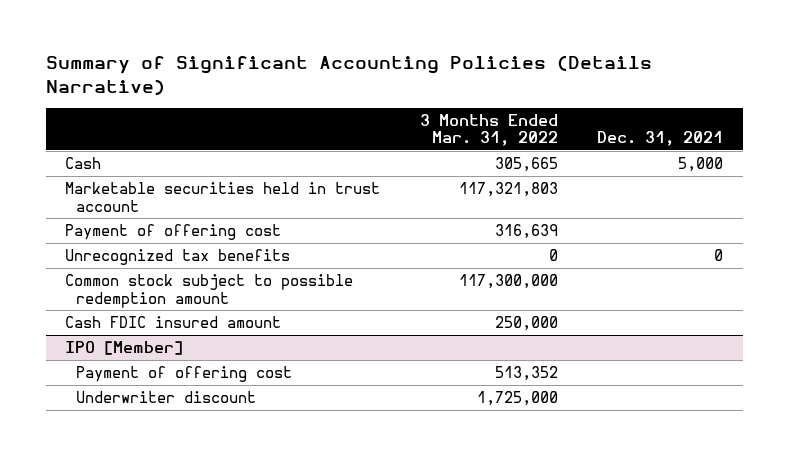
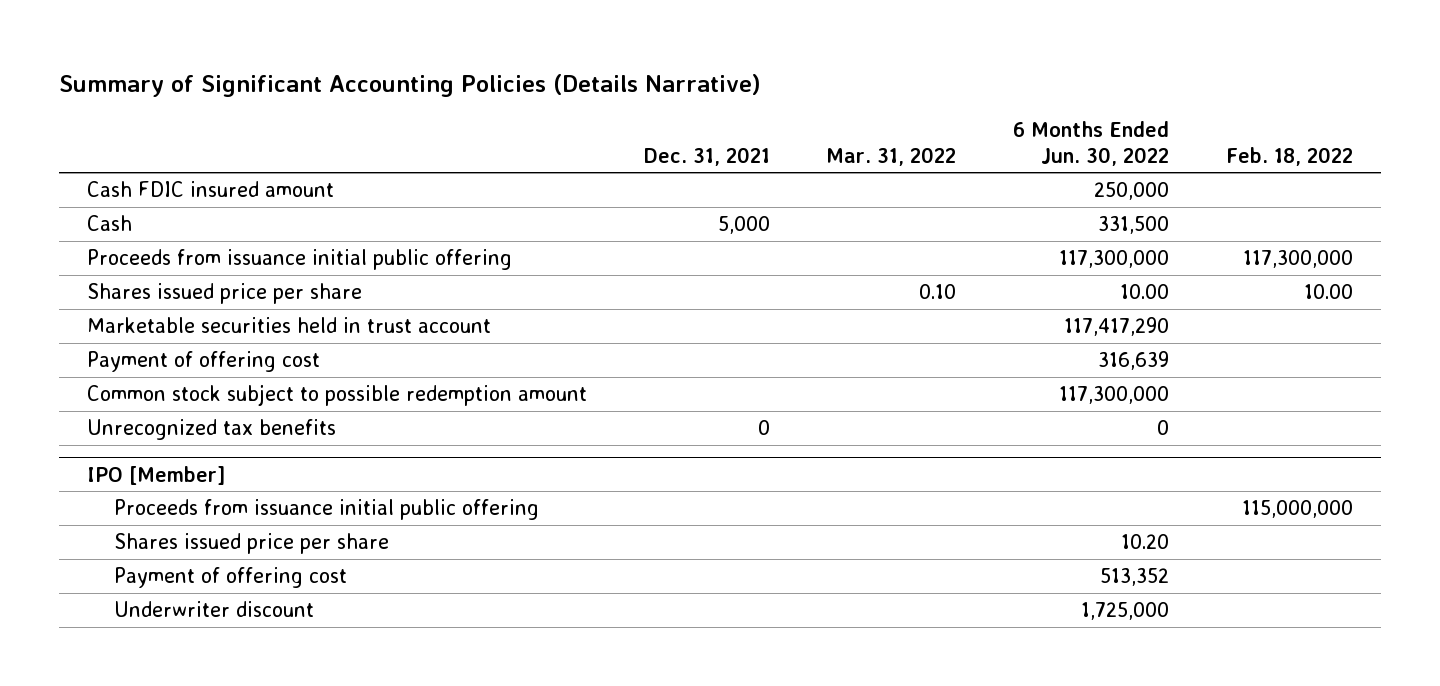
[419,113,558,147] 3 Months Ended Mar. 31, 2022 -> none
none -> [826,146,957,166] Mar. 31, 2022
none -> [1013,121,1170,166] 6 Months Ended Jun. 30, 2022
none -> [1225,146,1353,166] Feb. 18, 2022
[65,316,282,329] Cash FDIC insured amount -> [87,181,335,198] Cash FDIC insured amount
none -> [87,249,513,271] Proceeds from issuance initial public offering
none -> [87,283,363,305] Shares issued price per share
[65,249,291,266] Unrecognized tax benefits -> [87,419,337,441] Unrecognized tax benefits
none -> [113,499,539,521] Proceeds from issuance initial public offering
none -> [113,533,389,555] Shares issued price per share

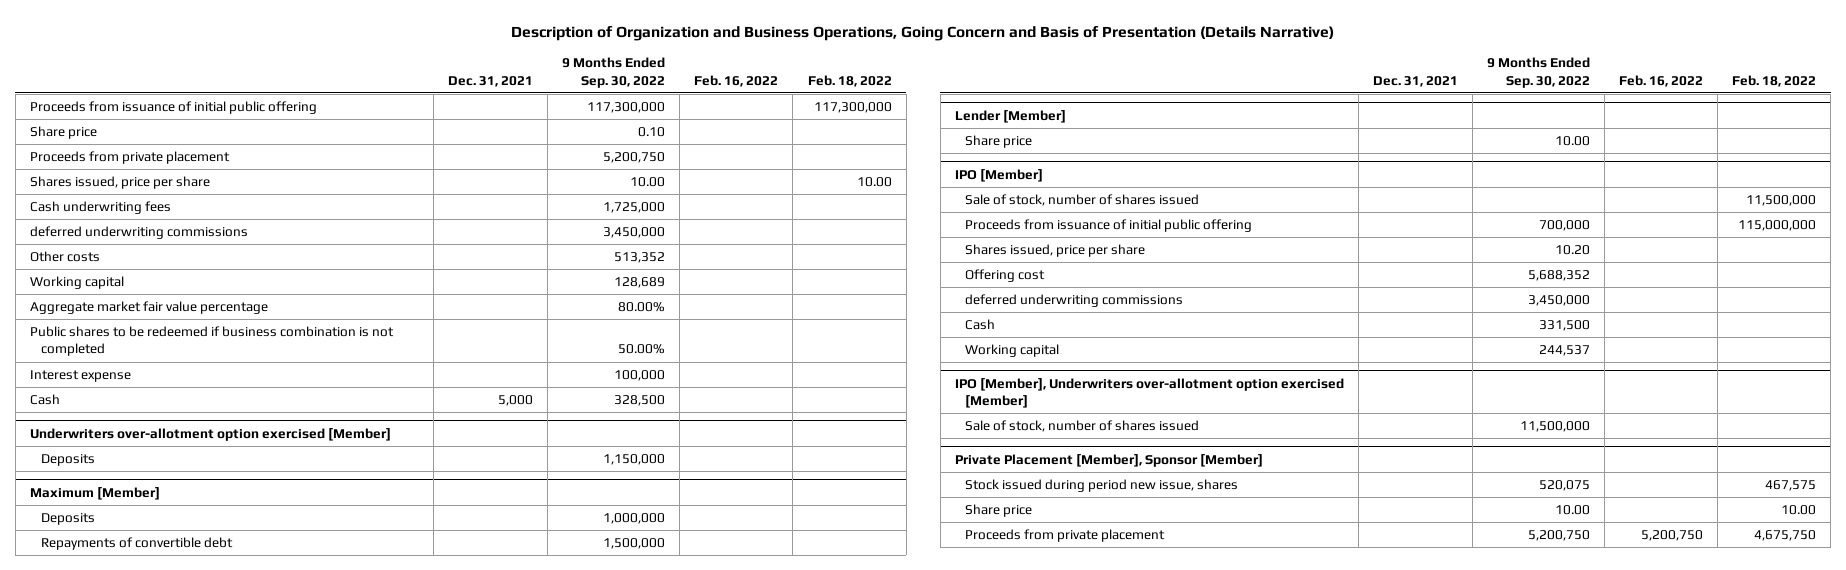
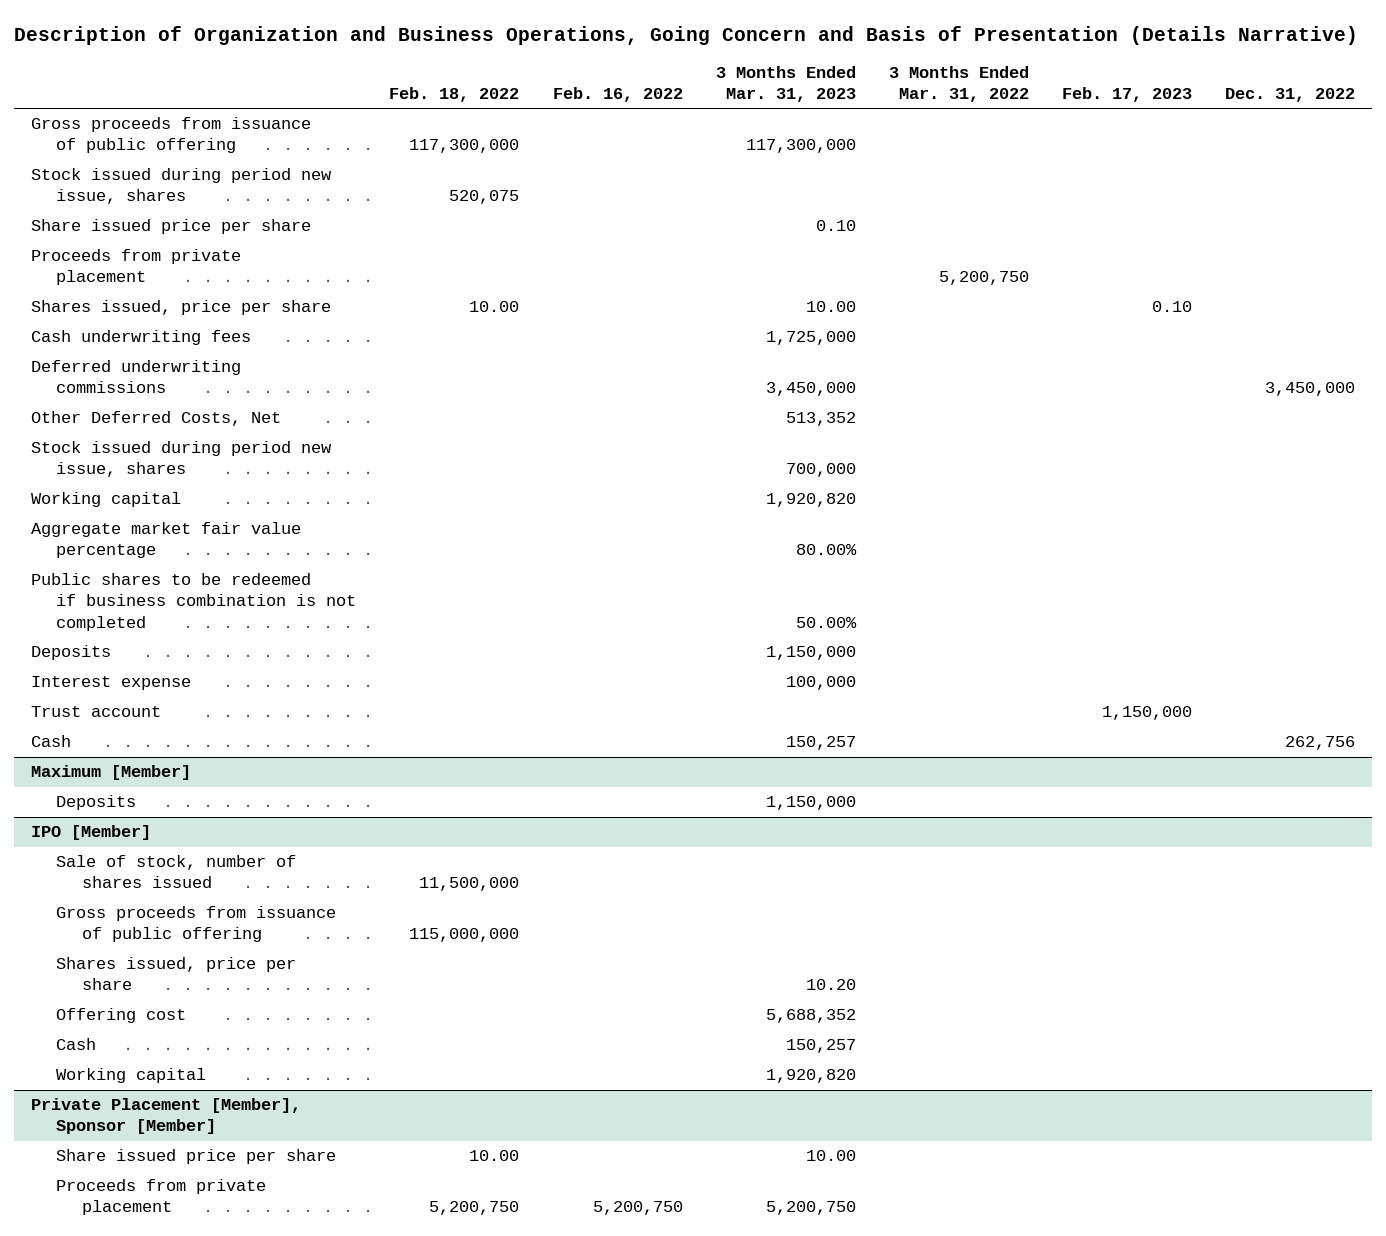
[448,75,534,87] Dec. 31, 2021 -> none
[562,57,666,88] 9 Months Ended Sep. 30, 2022 -> none
none -> [715,66,856,103] 3 Months Ended Mar. 31, 2023
none -> [888,66,1029,103] 3 Months Ended Mar. 31, 2022
none -> [1061,87,1192,103] Feb. 17, 2023
none -> [1224,88,1355,103] Dec. 31, 2022
[29,100,317,114] Proceeds from issuance of initial public offering -> [30,117,311,154] Gross proceeds from issuance of public offering
none -> [30,168,332,205] Stock issued during period new issue, shares
[29,125,97,139] Share price -> [30,219,311,235] Share issued price per share
[29,225,248,239] deferred underwriting commissions -> [30,360,241,394] Deferred underwriting commissions
[29,250,100,262] Other costs -> [30,411,281,427] Other Deferred Costs, Net
none -> [30,441,332,478] Stock issued during period new issue, shares
none -> [30,645,111,661] Deposits
none -> [30,706,161,718] Trust account
[29,427,391,441] Underwriters over-allotment option exercised [Member] -> none
[40,453,95,466] Deposits -> none
[40,536,233,550] Repayments of convertible debt -> none
[954,109,1066,123] Lender [Member] -> none
[965,134,1033,148] Share price -> none
[965,218,1253,232] Proceeds from issuance of initial public offering -> [56,906,337,943] Gross proceeds from issuance of public offering
[965,293,1184,307] deferred underwriting commissions -> none
[954,377,1344,409] IPO [Member], Underwriters over-allotment option exercised [Member] -> none
[965,419,1200,432] Sale of stock, number of shares issued -> none
[965,478,1239,492] Stock issued during period new issue, shares -> none
[965,503,1033,517] Share price -> [56,1149,337,1165] Share issued price per share
[1754,529,1817,541] 4,675,750 -> [429,1201,520,1216] 5,200,750

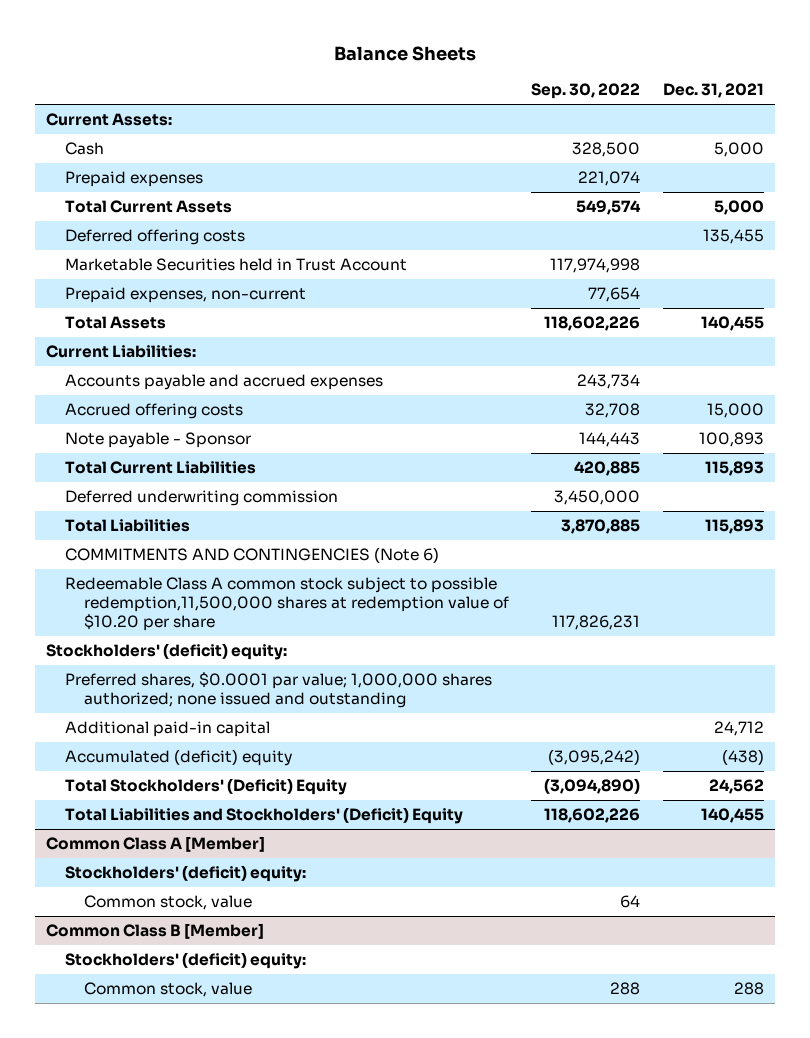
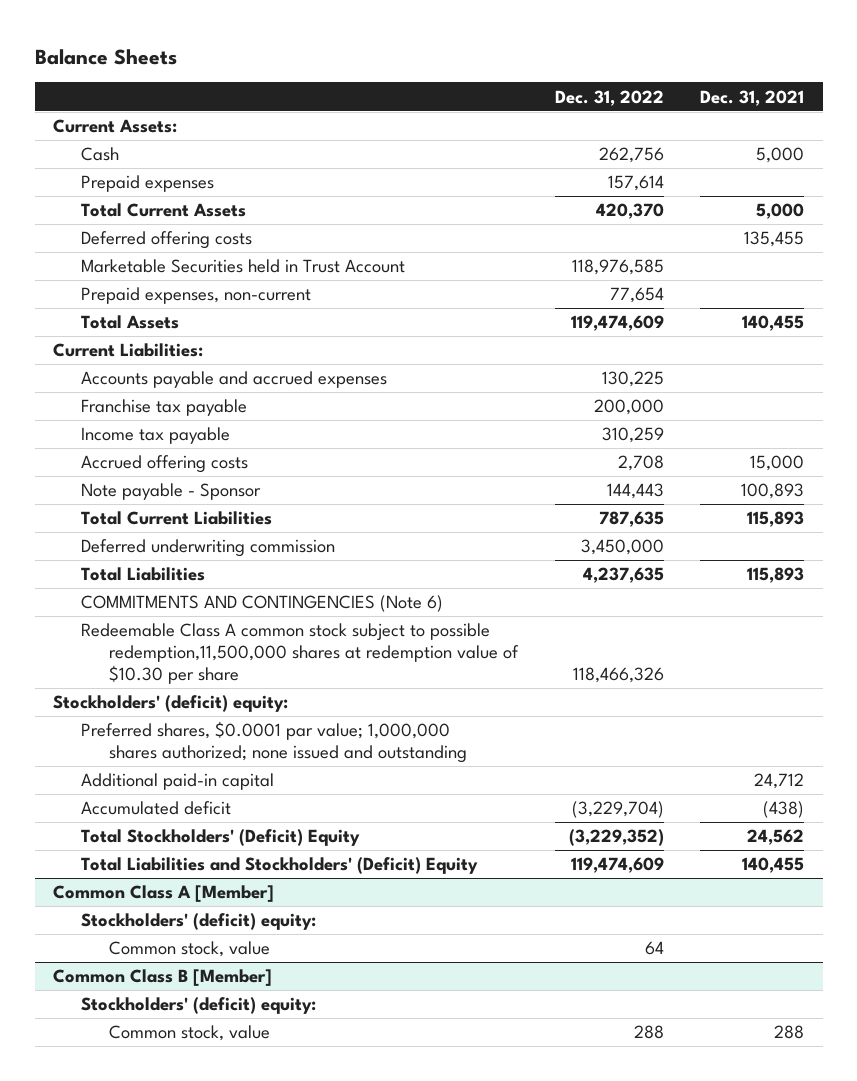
[531,83,641,100] Sep. 30, 2022 -> none
none -> [554,89,664,106] Dec. 31, 2022
none -> [81,399,248,417] Franchise tax payable
none -> [81,427,231,445] Income tax payable
[65,577,509,631] Redeemable Class A common stock subject to possible redemption,11,500,000 shares at redemption value of $10.20 per share -> [81,623,520,684] Redeemable Class A common stock subject to possible redemption,11,500,000 shares at redemption value of $10.30 per share
[65,749,293,767] Accumulated (deficit) equity -> [81,801,232,816] Accumulated deficit

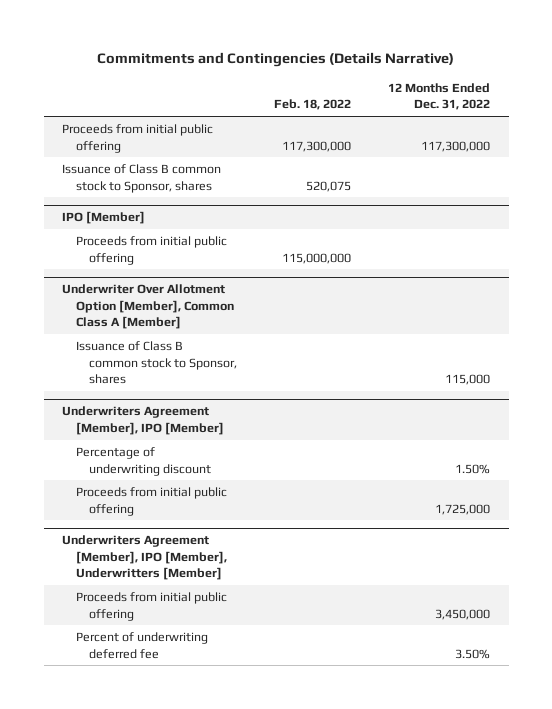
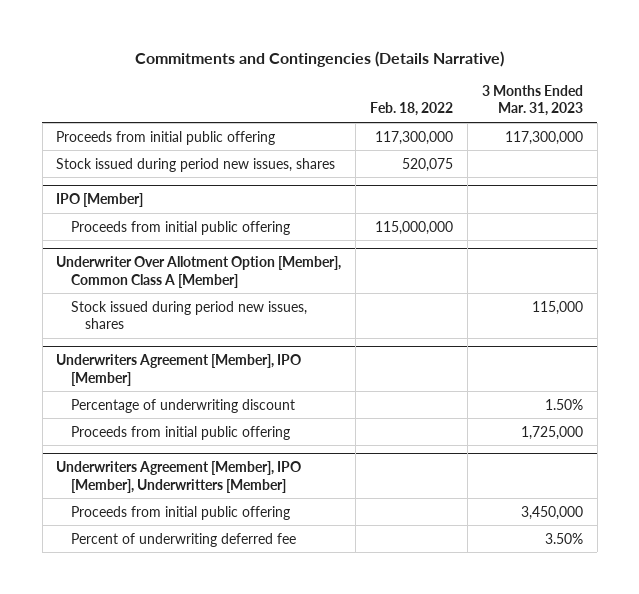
[388,83,491,111] 12 Months Ended Dec. 31, 2022 -> none
none -> [481,85,583,117] 3 Months Ended Mar. 31, 2023
[62,164,222,193] Issuance of Class B common stock to Sponsor, shares -> [56,157,336,172] Stock issued during period new issues, shares
[75,341,237,384] Issuance of Class B common stock to Sponsor, shares -> [70,300,307,330] Stock issued during period new issues, shares

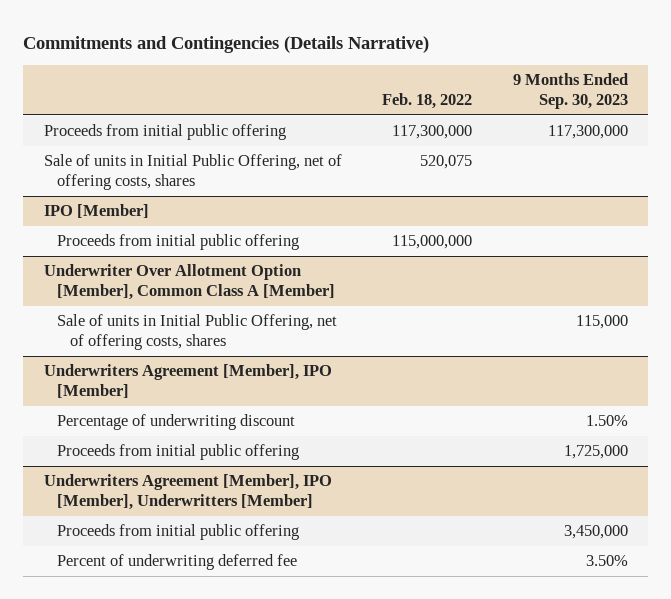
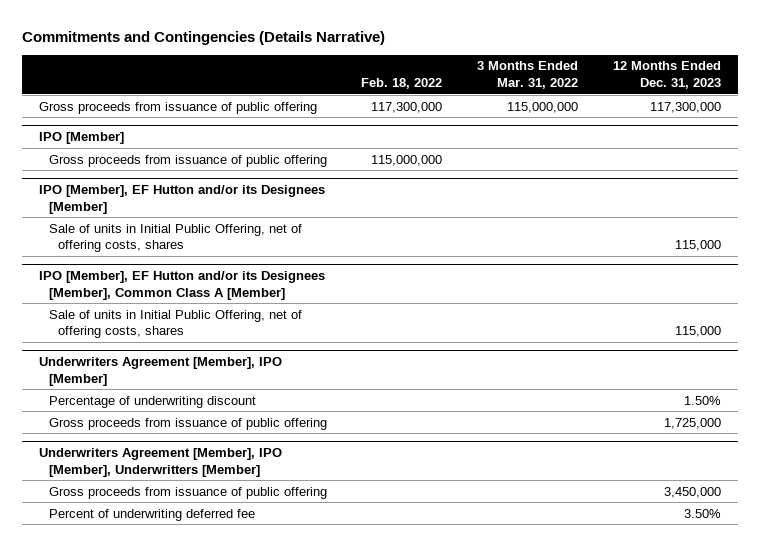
[512,73,628,109] 9 Months Ended Sep. 30, 2023 -> none
none -> [477,61,579,90] 3 Months Ended Mar. 31, 2022
none -> [612,61,721,90] 12 Months Ended Dec. 31, 2023
[43,154,342,190] Sale of units in Initial Public Offering, net of offering costs, shares -> none
[43,124,286,141] Proceeds from initial public offering -> [39,101,318,114] Gross proceeds from issuance of public offering
[43,264,335,300] Underwriter Over Allotment Option [Member], Common Class A [Member] -> none
[56,314,337,350] Sale of units in Initial Public Offering, net of offering costs, shares -> none
[56,234,299,251] Proceeds from initial public offering -> [48,154,327,167] Gross proceeds from issuance of public offering
none -> [39,184,326,214] IPO [Member], EF Hutton and/or its Designees [Member]
none -> [48,223,302,253] Sale of units in Initial Public Offering, net of offering costs, shares
none -> [39,270,326,300] IPO [Member], EF Hutton and/or its Designees [Member], Common Class A [Member]
none -> [48,309,302,339] Sale of units in Initial Public Offering, net of offering costs, shares
[56,444,299,461] Proceeds from initial public offering -> [48,417,327,430] Gross proceeds from issuance of public offering
[56,524,299,541] Proceeds from initial public offering -> [48,486,327,499] Gross proceeds from issuance of public offering

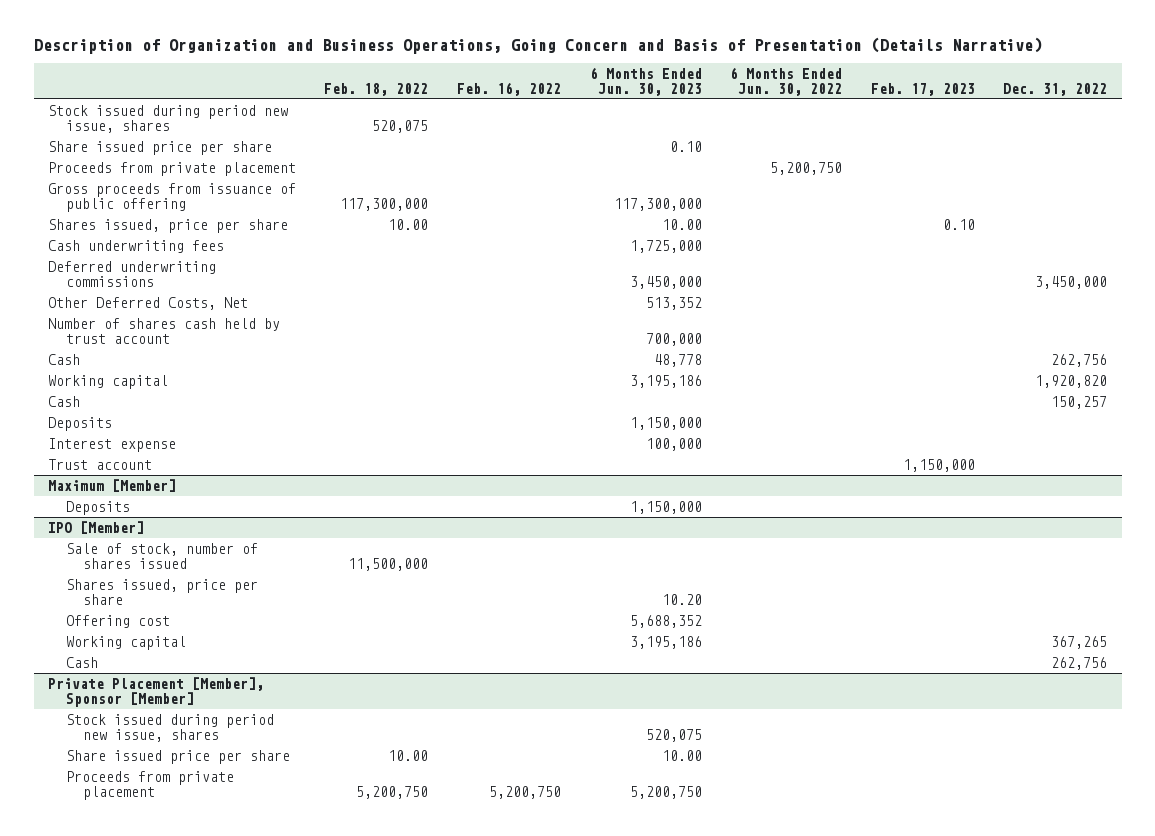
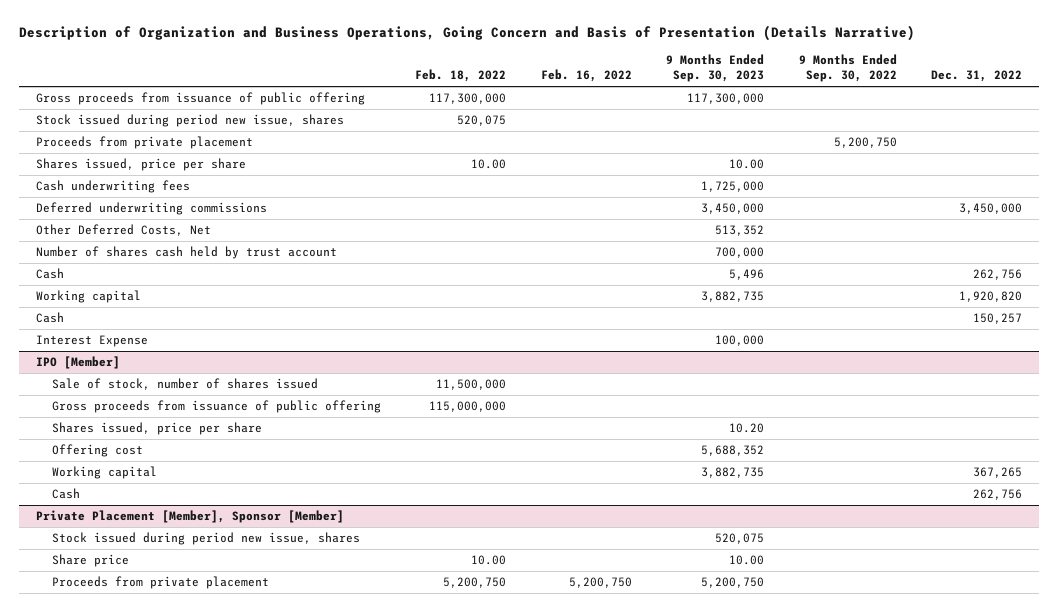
[589,66,702,96] 6 Months Ended Jun. 30, 2023 -> none
[730,66,843,96] 6 Months Ended Jun. 30, 2022 -> none
[870,82,975,96] Feb. 17, 2023 -> none
none -> [666,54,765,83] 9 Months Ended Sep. 30, 2023
none -> [798,54,897,83] 9 Months Ended Sep. 30, 2022
[47,182,296,212] Gross proceeds from issuance of public offering -> [35,92,365,106] Gross proceeds from issuance of public offering
[47,140,272,155] Share issued price per share -> none
[47,416,112,431] Deposits -> none
[47,458,152,470] Trust account -> none
[47,478,176,492] Maximum [Member] -> none
[65,500,130,515] Deposits -> none
[47,437,176,452] Interest expense -> [35,335,148,348] Interest Expense
none -> [51,400,381,414] Gross proceeds from issuance of public offering
[65,749,290,764] Share issued price per share -> [51,554,129,568] Share price

